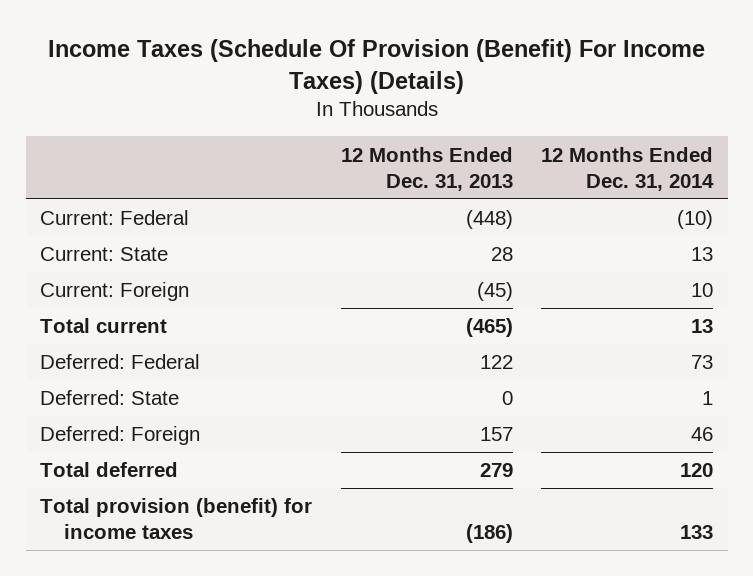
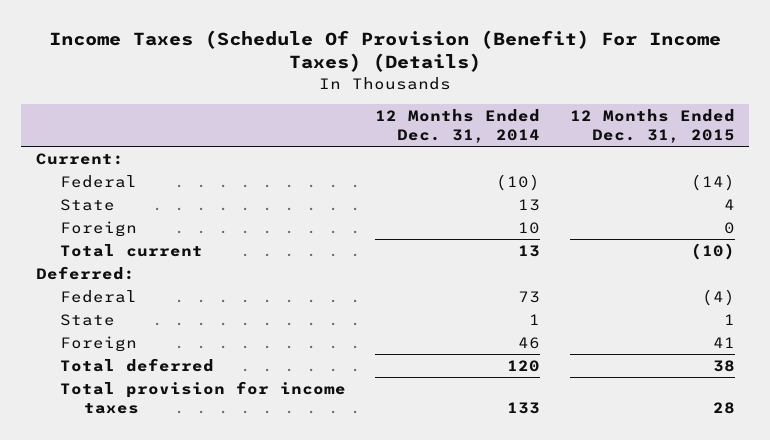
[340,146,513,191] 12 Months Ended Dec. 31, 2013 -> none
none -> [569,108,735,144] 12 Months Ended Dec. 31, 2015
none -> [35,152,124,165] Current:
[40,210,190,226] Current: Federal -> [59,174,137,188] Federal
[40,247,169,262] Current: State -> [59,198,115,211] State
[40,282,190,302] Current: Foreign -> [59,220,137,237] Foreign
none -> [35,265,135,280] Deferred:
[40,354,201,370] Deferred: Federal -> [59,289,137,303] Federal
[40,390,180,406] Deferred: State -> [59,313,115,326] State
[40,426,201,446] Deferred: Foreign -> [59,335,137,352] Foreign
[40,498,313,540] Total provision (benefit) for income taxes -> [59,380,346,415] Total provision for income taxes

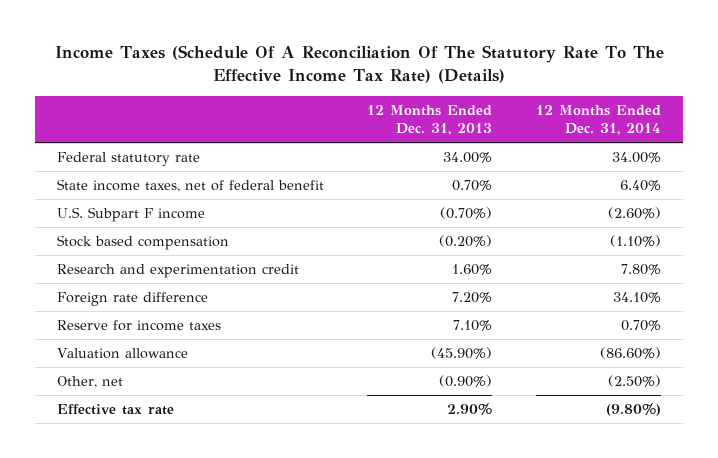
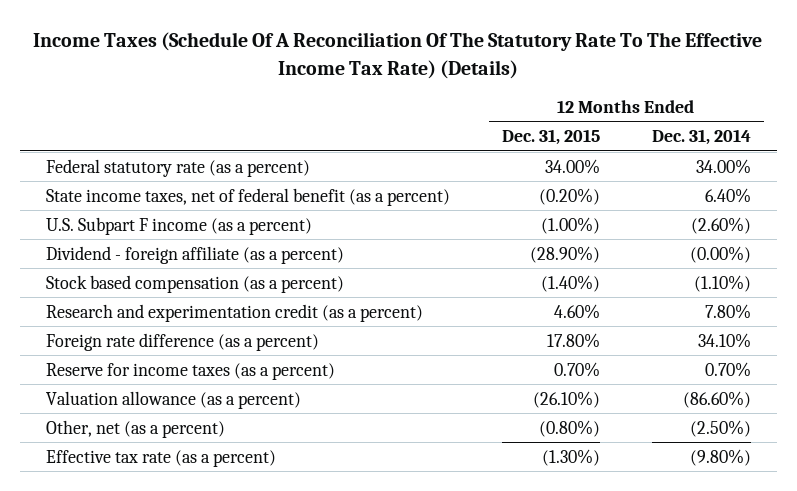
[367,104,493,136] 12 Months Ended Dec. 31, 2013 -> none
none -> [501,129,600,146] Dec. 31, 2015
[56,151,200,166] Federal statutory rate -> [45,158,310,177] Federal statutory rate (as a percent)
[56,178,324,192] State income taxes, net of federal benefit -> [45,187,450,206] State income taxes, net of federal benefit (as a percent)
[56,206,205,222] U.S. Subpart F income -> [45,216,312,235] U.S. Subpart F income (as a percent)
none -> [45,245,344,264] Dividend - foreign affiliate (as a percent)
[56,234,229,250] Stock based compensation -> [45,274,344,293] Stock based compensation (as a percent)
[56,263,299,278] Research and experimentation credit -> [45,303,423,322] Research and experimentation credit (as a percent)
[56,291,208,306] Foreign rate difference -> [45,332,319,351] Foreign rate difference (as a percent)
[56,319,221,331] Reserve for income taxes -> [45,362,335,380] Reserve for income taxes (as a percent)
[56,347,188,359] Valuation allowance -> [45,390,301,409] Valuation allowance (as a percent)
[56,375,123,388] Other, net -> [45,419,225,438] Other, net (as a percent)
[56,403,174,415] Effective tax rate -> [45,449,276,467] Effective tax rate (as a percent)

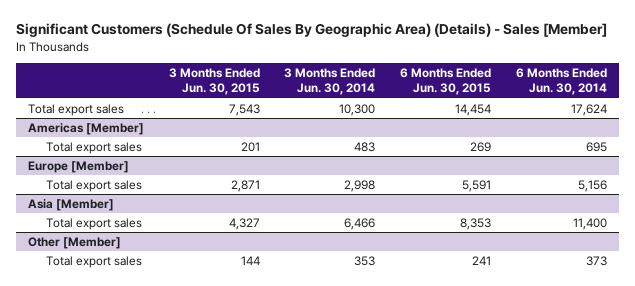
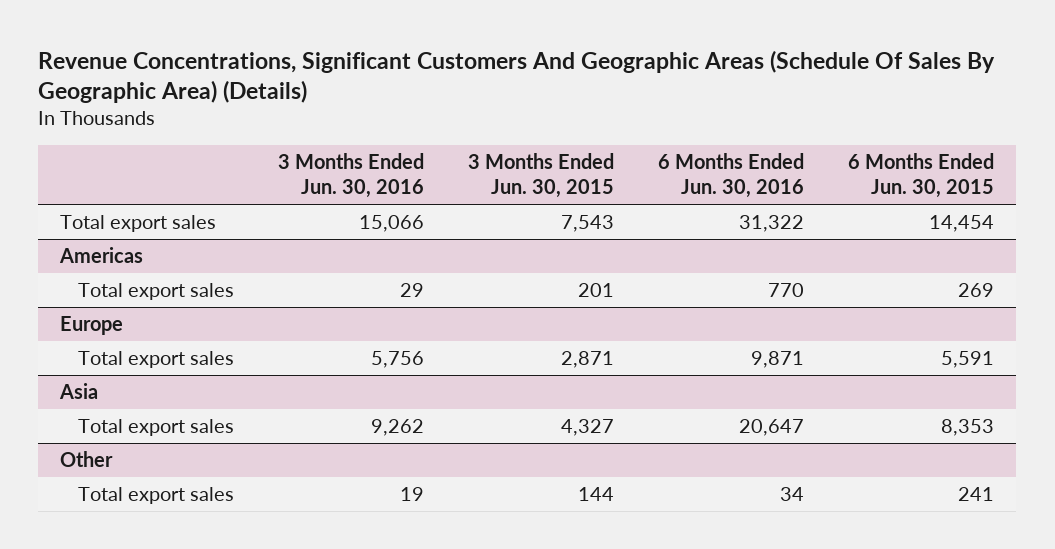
[15,23,607,38] Significant Customers (Schedule Of Sales By Geographic Area) (Details) - Sales [Member] -> [38,49,996,104] Revenue Concentrations, Significant Customers And Geographic Areas (Schedule Of Sales By Geographic Area) (Details)
[284,67,376,96] 3 Months Ended Jun. 30, 2014 -> none
[515,67,607,96] 6 Months Ended Jun. 30, 2014 -> none
none -> [278,153,425,199] 3 Months Ended Jun. 30, 2016
none -> [658,153,805,199] 6 Months Ended Jun. 30, 2016
[28,122,145,135] Americas [Member] -> [59,247,144,264] Americas
[28,160,130,173] Europe [Member] -> [60,316,124,336] Europe
[28,198,115,211] Asia [Member] -> [59,383,99,400] Asia
[28,236,122,249] Other [Member] -> [60,451,114,468] Other

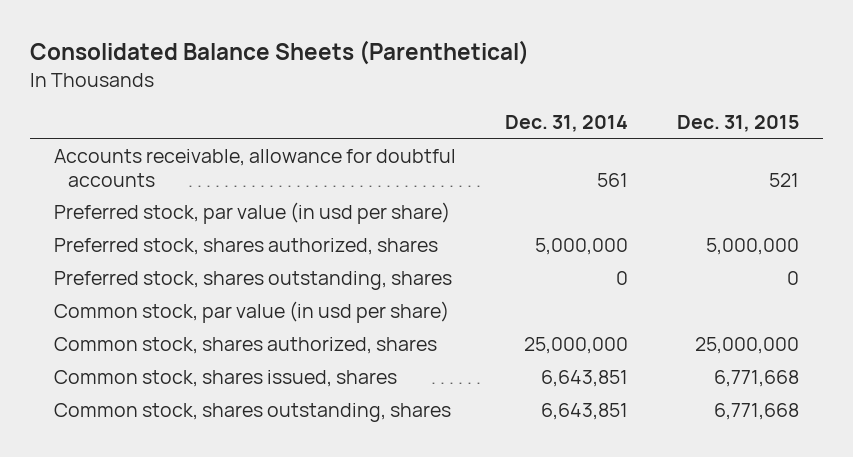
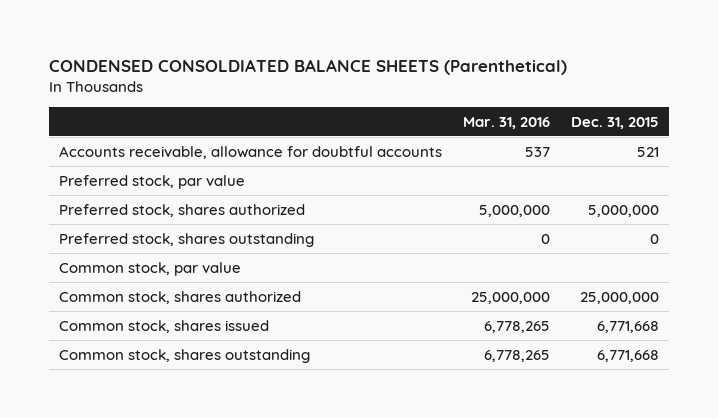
[30,40,530,66] Consolidated Balance Sheets (Parenthetical) -> [48,59,567,76] CONDENSED CONSOLDIATED BALANCE SHEETS (Parenthetical)
[504,115,628,133] Dec. 31, 2014 -> none
none -> [463,116,551,129] Mar. 31, 2016
[54,202,451,225] Preferred stock, par value (in usd per share) -> [59,174,246,189] Preferred stock, par value
[54,238,439,256] Preferred stock, shares authorized, shares -> [59,203,306,217] Preferred stock, shares authorized
[54,271,453,291] Preferred stock, shares outstanding, shares -> [59,232,315,247] Preferred stock, shares outstanding
[54,301,450,324] Common stock, par value (in usd per share) -> [59,261,242,276] Common stock, par value
[54,337,438,355] Common stock, shares authorized, shares -> [59,290,302,304] Common stock, shares authorized
[54,370,398,388] Common stock, shares issued, shares -> [59,319,270,333] Common stock, shares issued
[54,403,452,423] Common stock, shares outstanding, shares -> [59,348,311,363] Common stock, shares outstanding

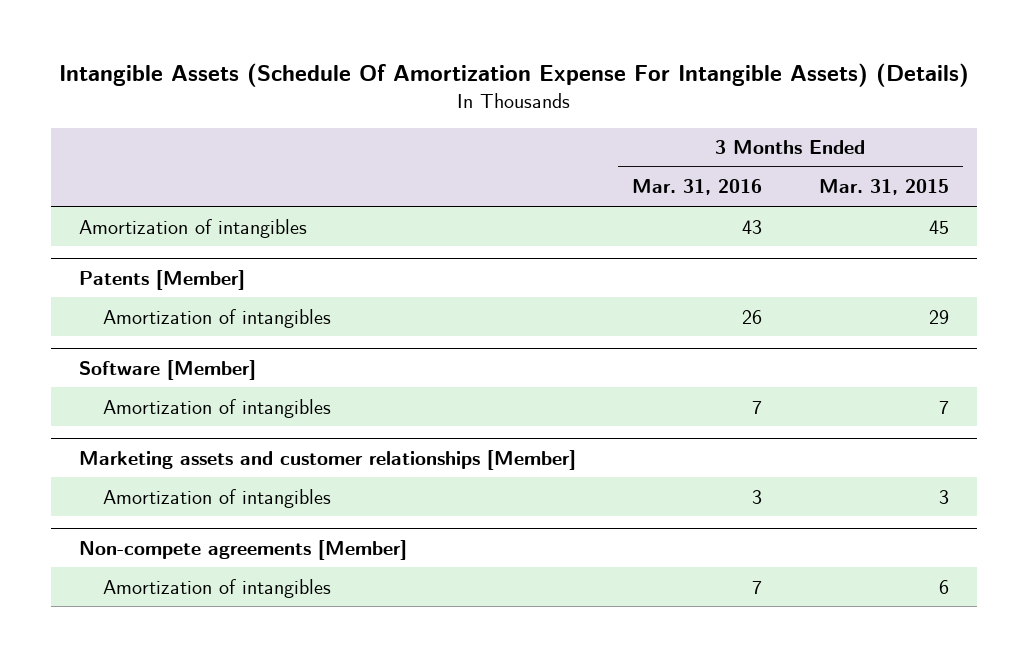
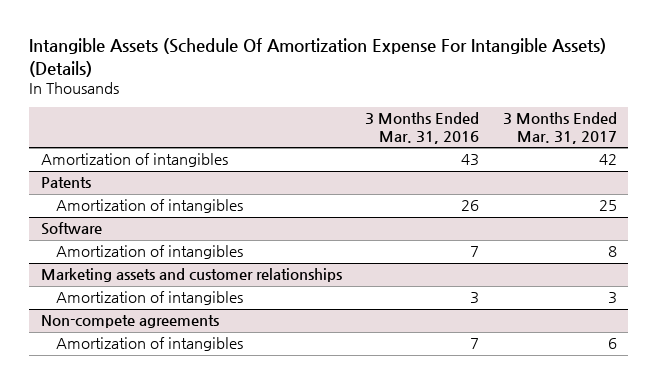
[818,179,949,196] Mar. 31, 2015 -> none
none -> [502,112,617,145] 3 Months Ended Mar. 31, 2017
[78,269,245,290] Patents [Member] -> [40,177,91,189] Patents
[78,359,256,380] Software [Member] -> [40,222,102,236] Software
[78,449,576,470] Marketing assets and customer relationships [Member] -> [40,268,342,283] Marketing assets and customer relationships
[78,539,407,560] Non-compete agreements [Member] -> [40,315,219,329] Non-compete agreements

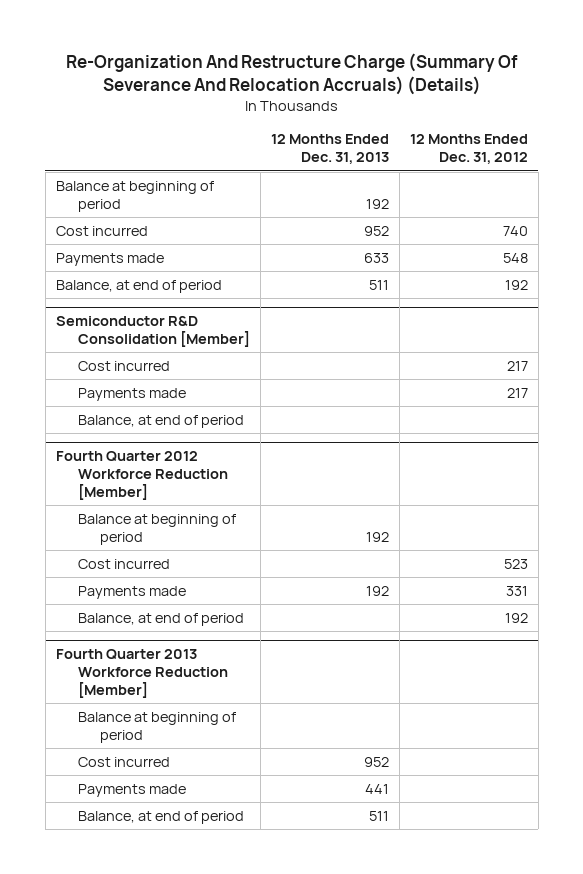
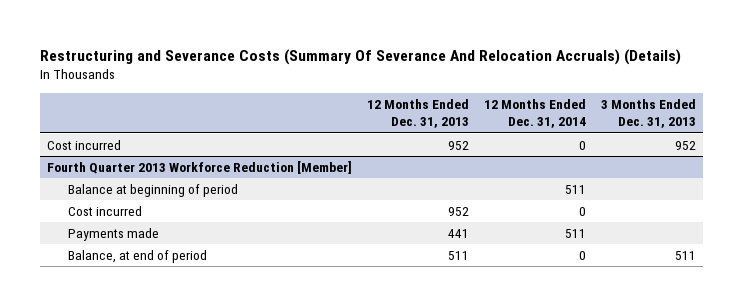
[65,53,518,95] Re-Organization And Restructure Charge (Summary Of Severance And Relocation Accruals) (Details) -> [39,48,681,65] Restructuring and Severance Costs (Summary Of Severance And Relocation Accruals) (Details)
[409,134,528,165] 12 Months Ended Dec. 31, 2012 -> none
none -> [483,98,586,129] 12 Months Ended Dec. 31, 2014
none -> [600,98,696,129] 3 Months Ended Dec. 31, 2013
[55,181,214,213] Balance at beginning of period -> none
[55,253,164,267] Payments made -> none
[55,280,222,294] Balance, at end of period -> none
[55,316,251,348] Semiconductor R&D Consolidation [Member] -> none
[78,361,171,372] Cost incurred -> none
[78,388,187,402] Payments made -> none
[78,415,245,429] Balance, at end of period -> none
[55,451,229,501] Fourth Quarter 2012 Workforce Reduction [Member] -> none
[78,514,237,546] Balance at beginning of period -> none
[78,559,171,570] Cost incurred -> none
[78,586,187,600] Payments made -> none
[78,613,245,627] Balance, at end of period -> none

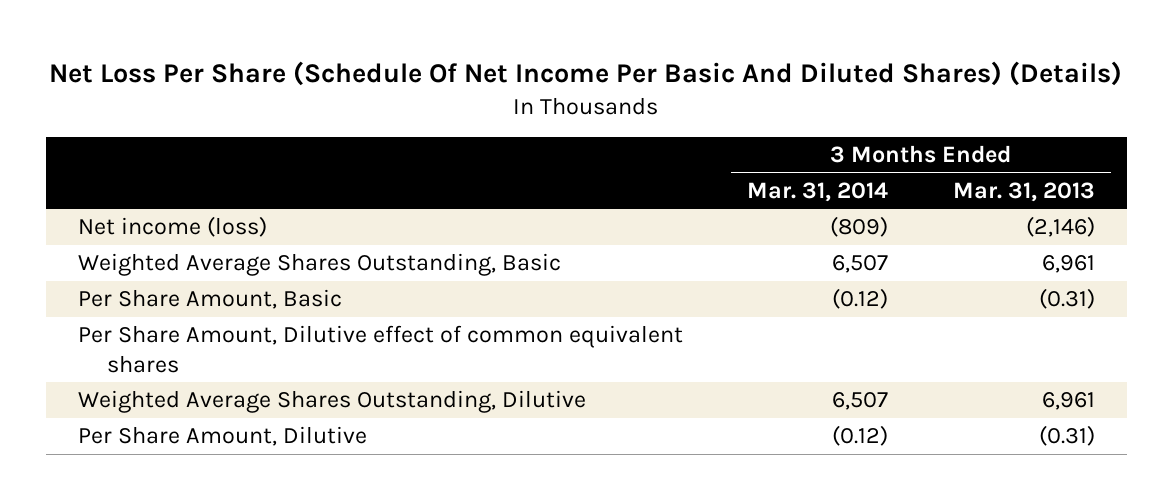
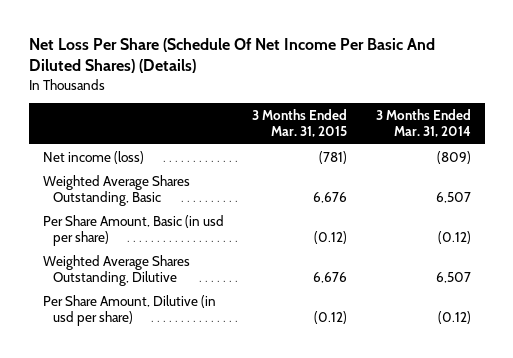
[952,181,1095,202] Mar. 31, 2013 -> none
none -> [252,109,348,138] 3 Months Ended Mar. 31, 2015
[77,325,683,373] Per Share Amount, Dilutive effect of common equivalent shares -> none
[77,289,342,310] Per Share Amount, Basic -> [42,214,224,246] Per Share Amount, Basic (in usd per share)
[77,426,367,447] Per Share Amount, Dilutive -> [42,294,216,326] Per Share Amount, Dilutive (in usd per share)

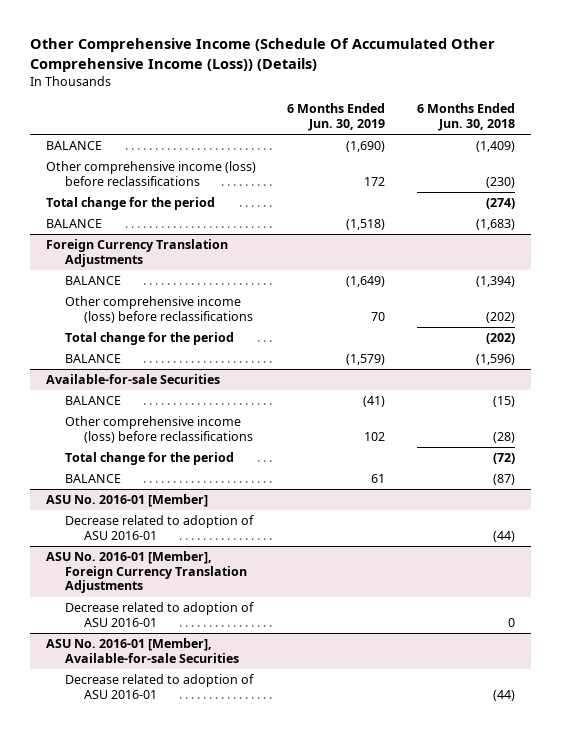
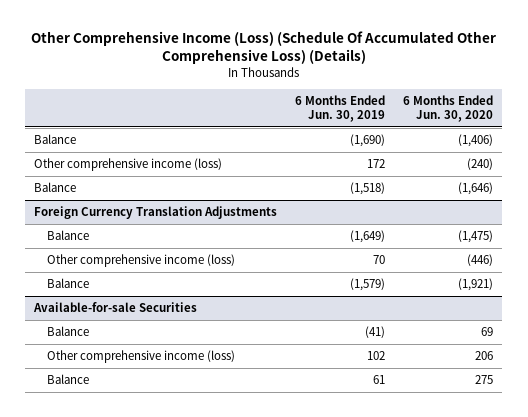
[29,38,495,72] Other Comprehensive Income (Schedule Of Accumulated Other Comprehensive Income (Loss)) (Details) -> [30,31,496,65] Other Comprehensive Income (Loss) (Schedule Of Accumulated Other Comprehensive Loss) (Details)
[417,103,516,132] 6 Months Ended Jun. 30, 2018 -> none
none -> [403,94,494,123] 6 Months Ended Jun. 30, 2020
[45,197,215,211] Total change for the period -> none
[45,141,102,151] BALANCE -> [34,133,77,144] Balance
[45,161,256,186] Other comprehensive income (loss) before reclassifications -> [34,157,223,171] Other comprehensive income (loss)
[45,219,102,229] BALANCE -> [34,181,77,192] Balance
[64,332,234,346] Total change for the period -> none
[64,276,121,286] BALANCE -> [46,229,89,240] Balance
[64,296,253,323] Other comprehensive income (loss) before reclassifications -> [46,253,235,267] Other comprehensive income (loss)
[64,354,121,364] BALANCE -> [46,277,89,288] Balance
[64,452,234,466] Total change for the period -> none
[45,494,208,508] ASU No. 2016-01 [Member] -> none
[64,515,254,540] Decrease related to adoption of ASU 2016-01 -> none
[45,551,247,594] ASU No. 2016-01 [Member], Foreign Currency Translation Adjustments -> none
[64,602,254,627] Decrease related to adoption of ASU 2016-01 -> none
[45,638,239,663] ASU No. 2016-01 [Member], Available-for-sale Securities -> none
[64,674,254,699] Decrease related to adoption of ASU 2016-01 -> none
[64,396,121,406] BALANCE -> [46,325,89,336] Balance
[64,416,253,443] Other comprehensive income (loss) before reclassifications -> [46,349,235,363] Other comprehensive income (loss)
[64,474,121,484] BALANCE -> [46,373,89,384] Balance

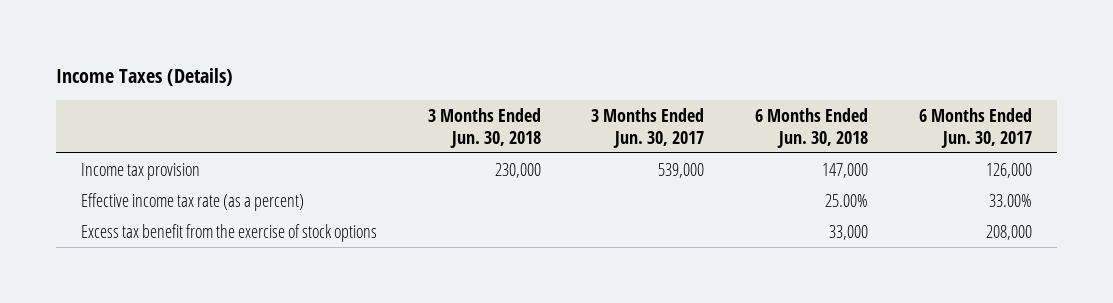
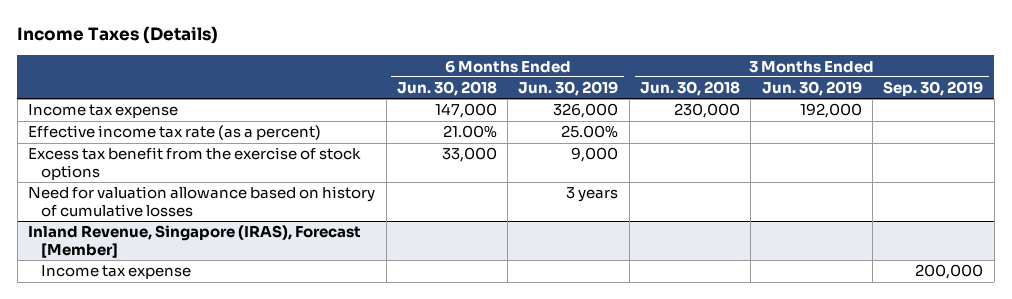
[591,107,705,148] 3 Months Ended Jun. 30, 2017 -> none
[918,107,1032,148] 6 Months Ended Jun. 30, 2017 -> none
none -> [518,81,619,97] Jun. 30, 2019
none -> [761,81,862,97] Jun. 30, 2019
none -> [883,81,984,97] Sep. 30, 2019
[80,162,200,180] Income tax provision -> [28,104,179,119] Income tax expense
[825,193,869,207] 25.00% -> [442,125,497,139] 21.00%
none -> [28,186,376,217] Need for valuation allowance based on history of cumulative losses
none -> [28,225,362,258] Inland Revenue, Singapore (IRAS), Forecast [Member]
none -> [40,265,191,280] Income tax expense

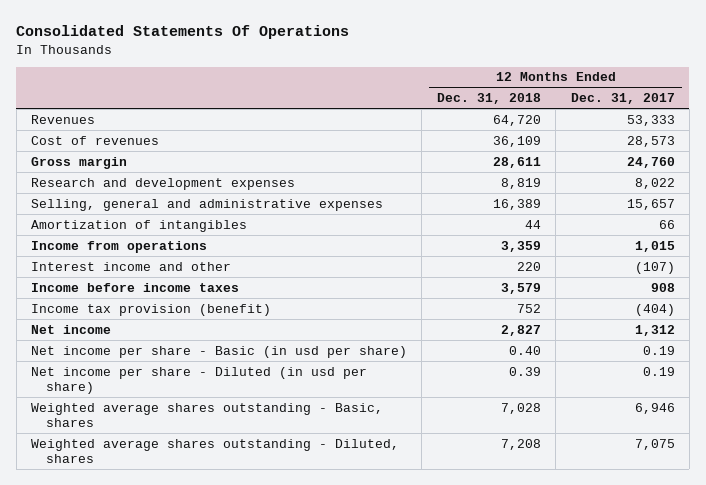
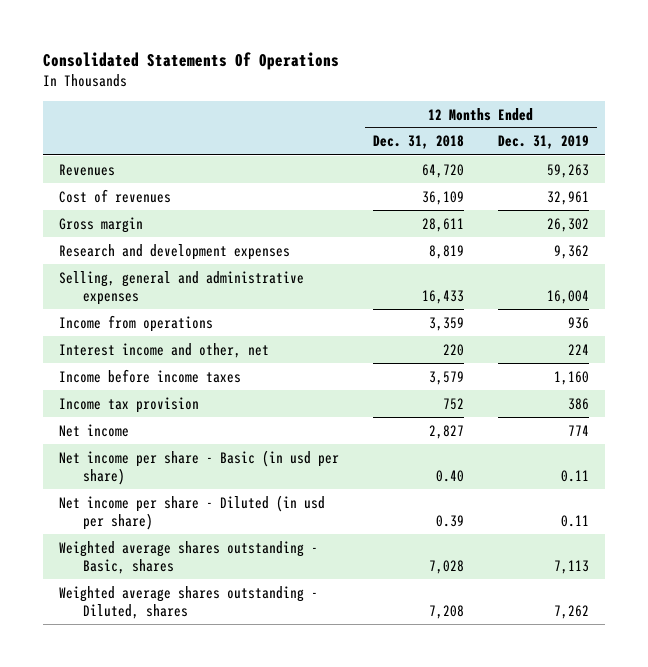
[570,93,675,105] Dec. 31, 2017 -> none
none -> [497,135,589,150] Dec. 31, 2019
[31,219,248,232] Amortization of intangibles -> none
[492,198,541,210] 16,389 -> [422,289,465,304] 16,433
[31,261,232,271] Interest income and other -> [59,342,270,358] Interest income and other, net
[31,303,272,316] Income tax provision (benefit) -> [59,396,200,413] Income tax provision

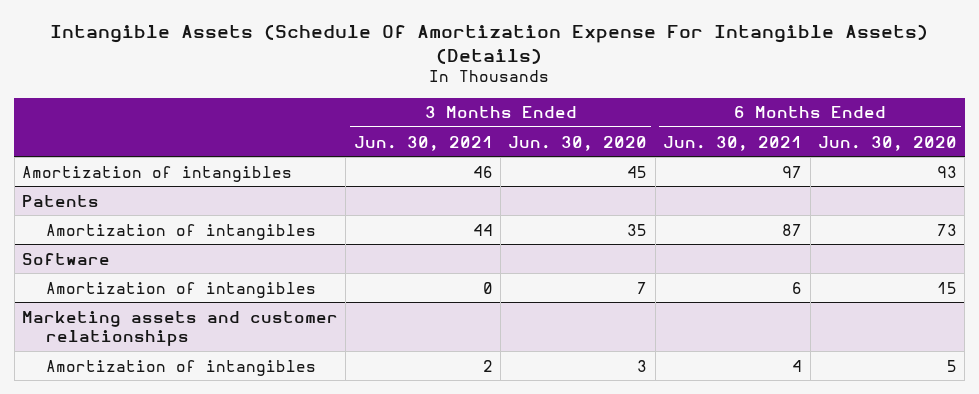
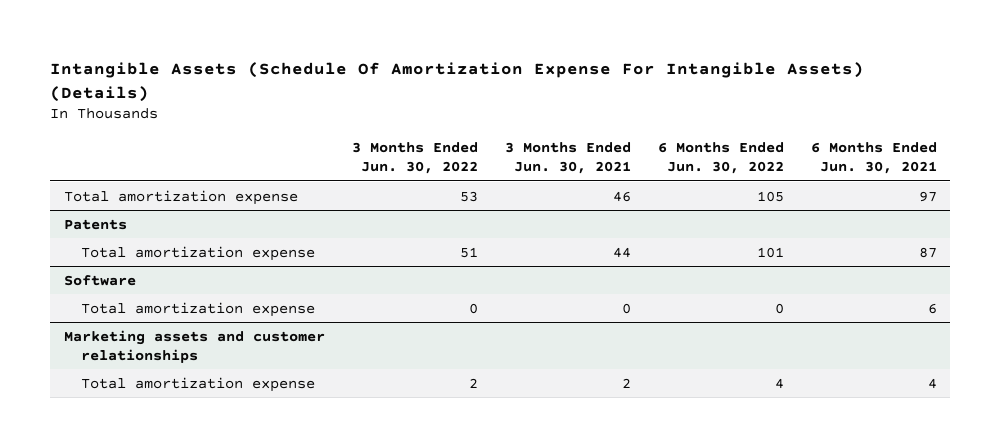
[508,135,648,151] Jun. 30, 2020 -> none
[817,135,957,151] Jun. 30, 2020 -> none
none -> [351,142,478,175] 3 Months Ended Jun. 30, 2022
none -> [657,142,784,175] 6 Months Ended Jun. 30, 2022
[22,165,293,182] Amortization of intangibles -> [63,189,298,205] Total amortization expense
[45,223,316,240] Amortization of intangibles -> [80,245,315,261] Total amortization expense
[45,281,316,298] Amortization of intangibles -> [80,301,315,317] Total amortization expense
[45,359,316,376] Amortization of intangibles -> [80,376,315,392] Total amortization expense

